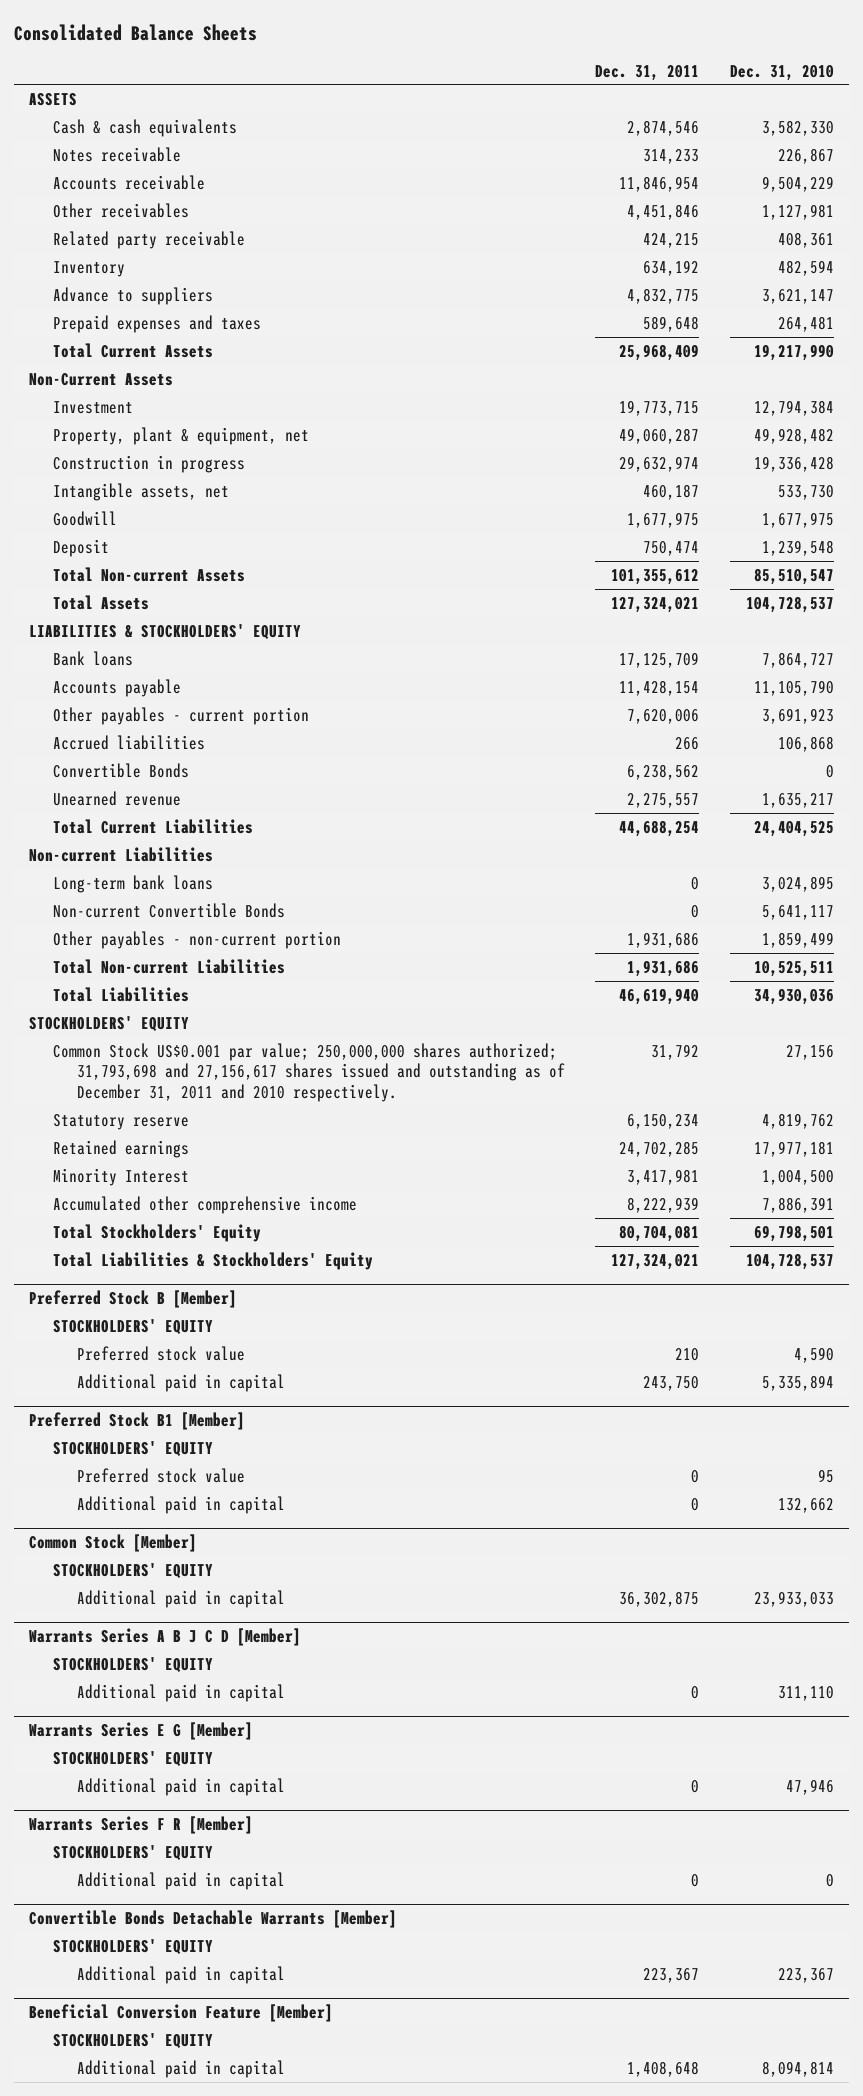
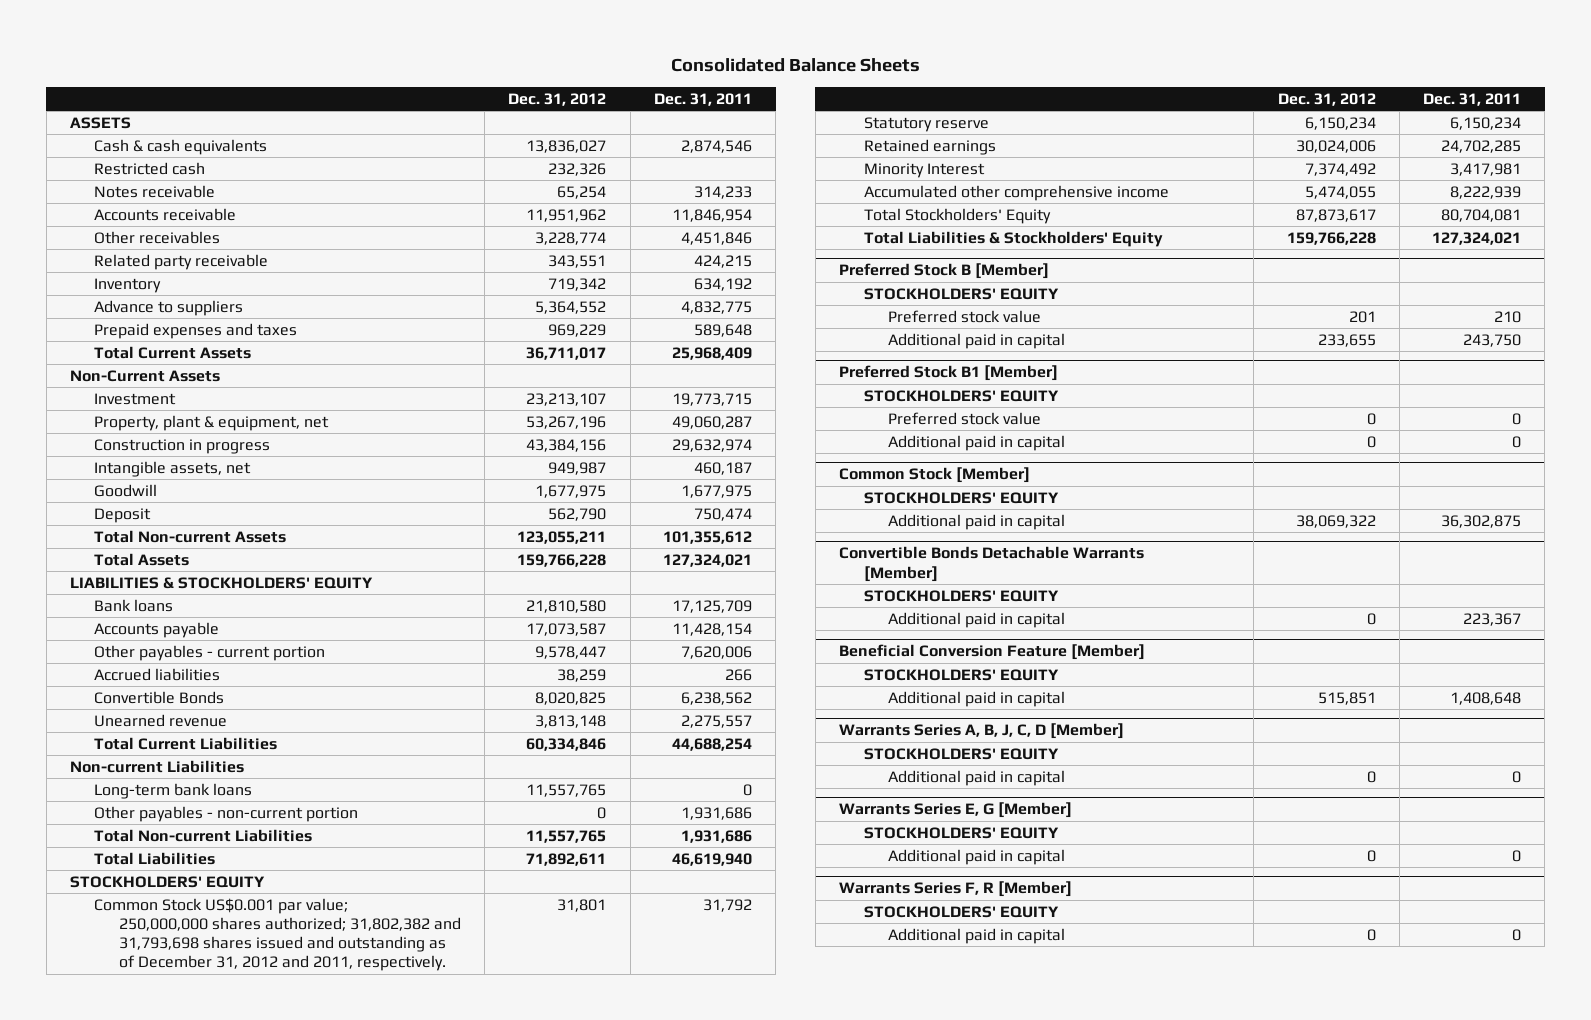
[730,64,835,81] Dec. 31, 2010 -> none
none -> [508,92,607,106] Dec. 31, 2012
none -> [94,161,206,175] Restricted cash
[52,902,285,918] Non-current Convertible Bonds -> none
[52,1042,565,1103] Common Stock US$0.001 par value; 250,000,000 shares authorized; 31,793,698 and 27,156,617 shares issued and outstanding as of December 31, 2011 and 2010 respectively. -> [94,897,461,972] Common Stock US$0.001 par value; 250,000,000 shares authorized; 31,802,382 and 31,793,698 shares issued and outstanding as of December 31, 2012 and 2011, respectively.
[28,1628,301,1647] Warrants Series A B J C D [Member] -> none
[52,1656,213,1673] STOCKHOLDERS' EQUITY -> none
[76,1683,285,1702] Additional paid in capital -> none
[28,1722,253,1741] Warrants Series E G [Member] -> none
[52,1750,213,1767] STOCKHOLDERS' EQUITY -> none
[76,1777,285,1796] Additional paid in capital -> none
[28,1816,253,1835] Warrants Series F R [Member] -> none
[52,1844,213,1861] STOCKHOLDERS' EQUITY -> none
[76,1871,285,1890] Additional paid in capital -> none
none -> [839,723,1125,740] Warrants Series A, B, J, C, D [Member]
none -> [863,747,1059,760] STOCKHOLDERS' EQUITY
none -> [888,769,1066,786] Additional paid in capital
none -> [839,802,1073,819] Warrants Series E, G [Member]
none -> [863,826,1059,839] STOCKHOLDERS' EQUITY
none -> [888,848,1066,865] Additional paid in capital
none -> [839,881,1073,898] Warrants Series F, R [Member]
none -> [863,905,1059,918] STOCKHOLDERS' EQUITY
none -> [888,927,1066,944] Additional paid in capital

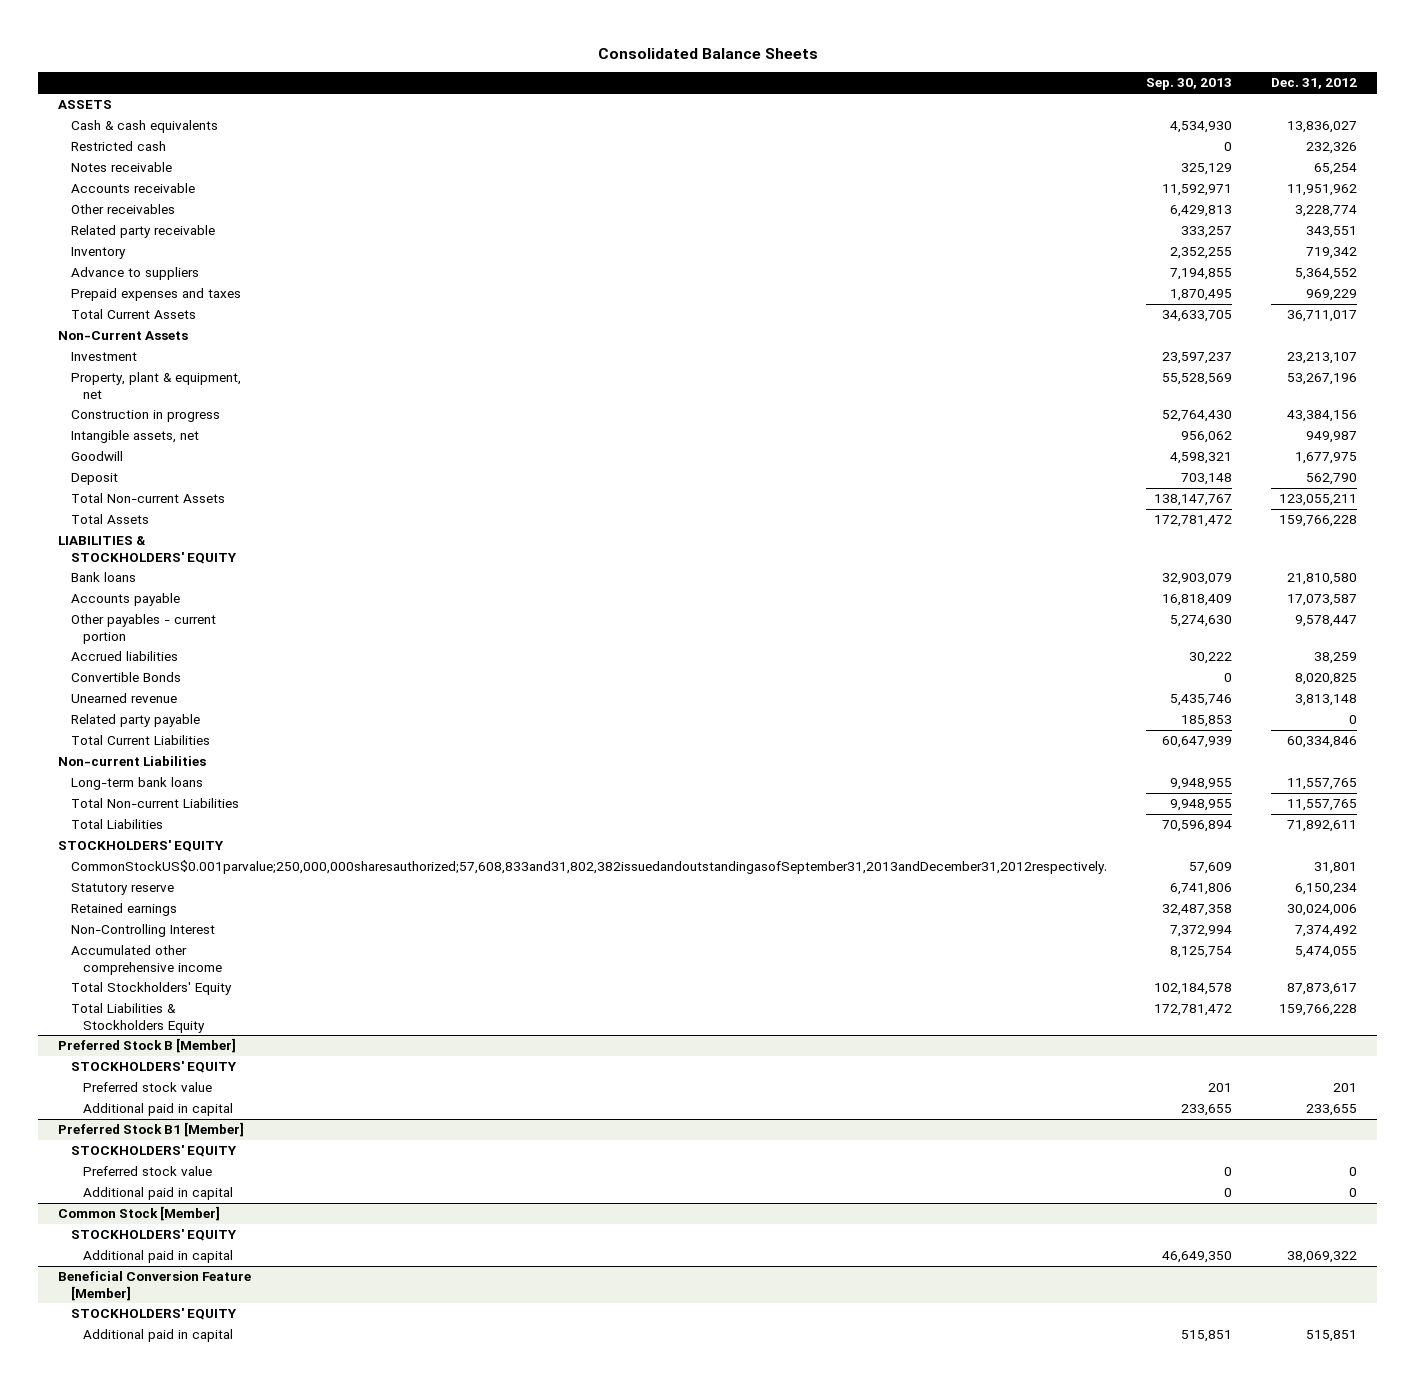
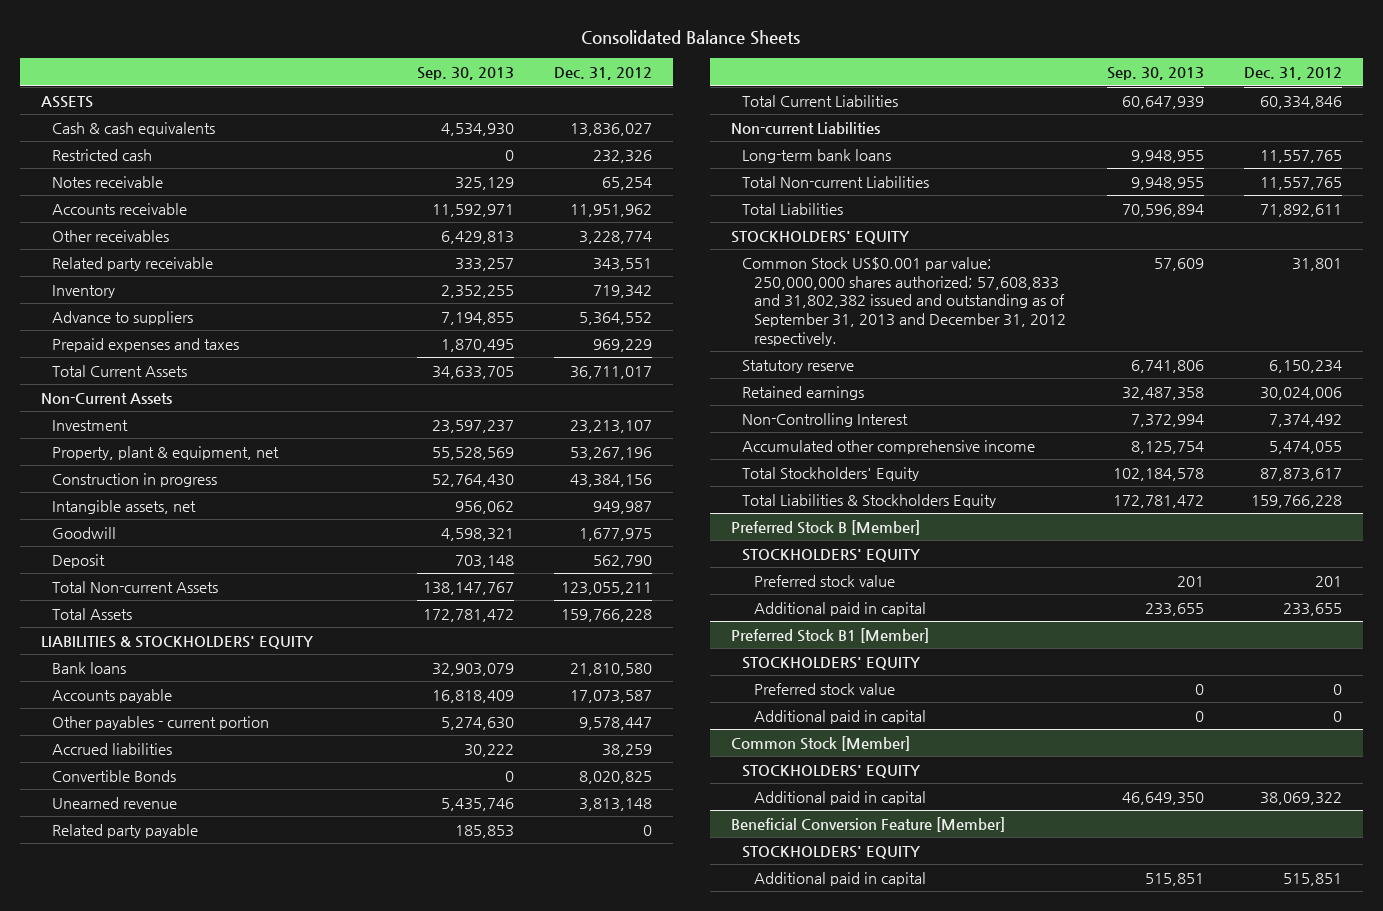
[70,860,1107,875] CommonStockUS$0.001parvalue;250,000,000sharesauthorized;57,608,833and31,802,382issuedandoutstandingasofSeptember31,2013andDecember31,2012respectively. -> [742,256,1066,347] Common Stock US$0.001 par value; 250,000,000 shares authorized; 57,608,833 and 31,802,382 issued and outstanding as of September 31, 2013 and December 31, 2012 respectively.

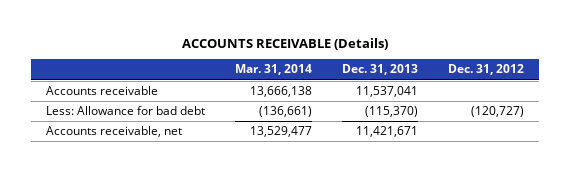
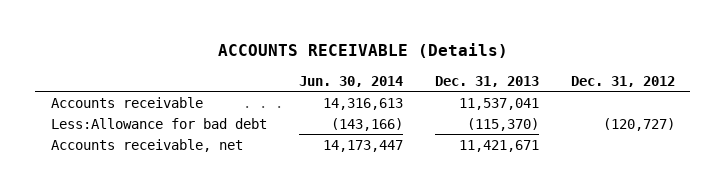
[234,64,312,76] Mar. 31, 2014 -> none
none -> [298,75,403,87] Jun. 30, 2014
[45,106,205,116] Less: Allowance for bad debt -> [51,117,268,129] Less:Allowance for bad debt

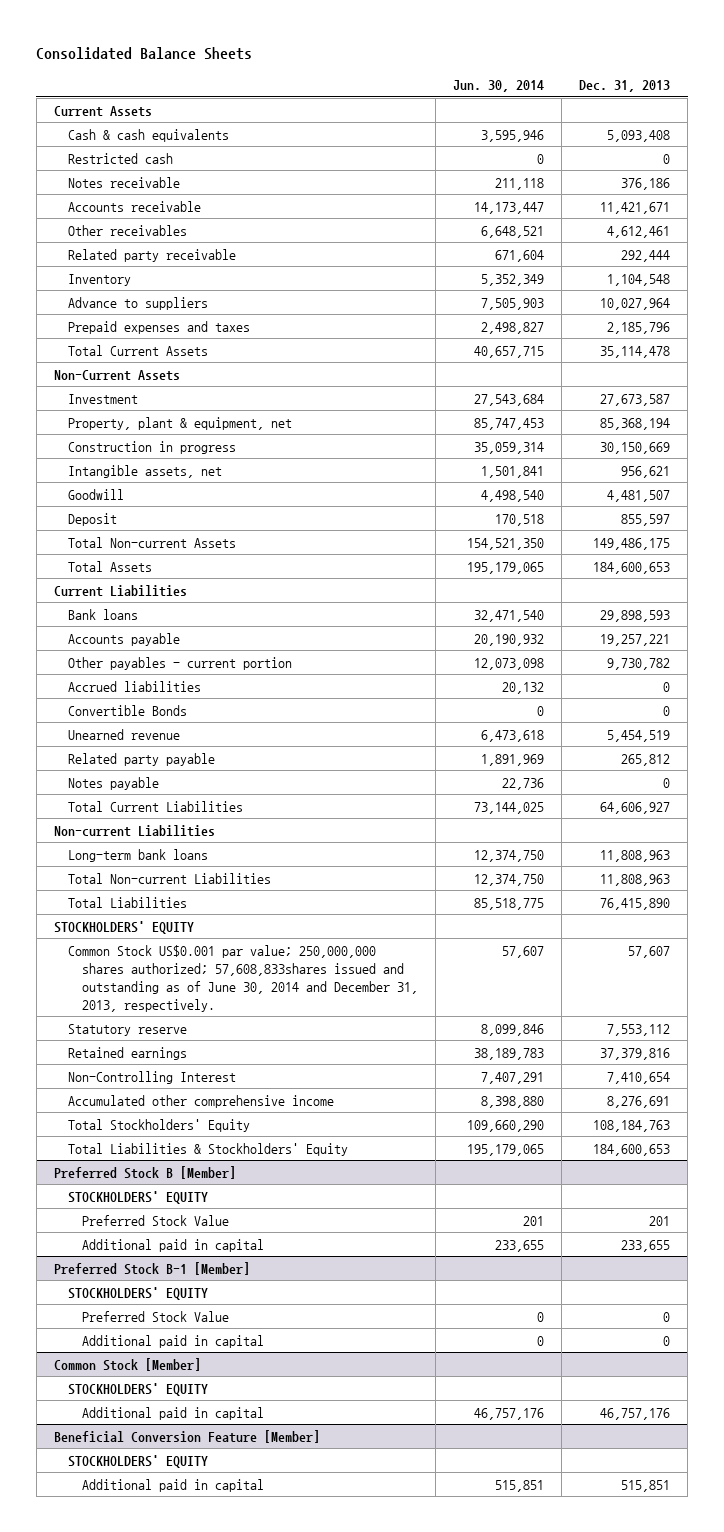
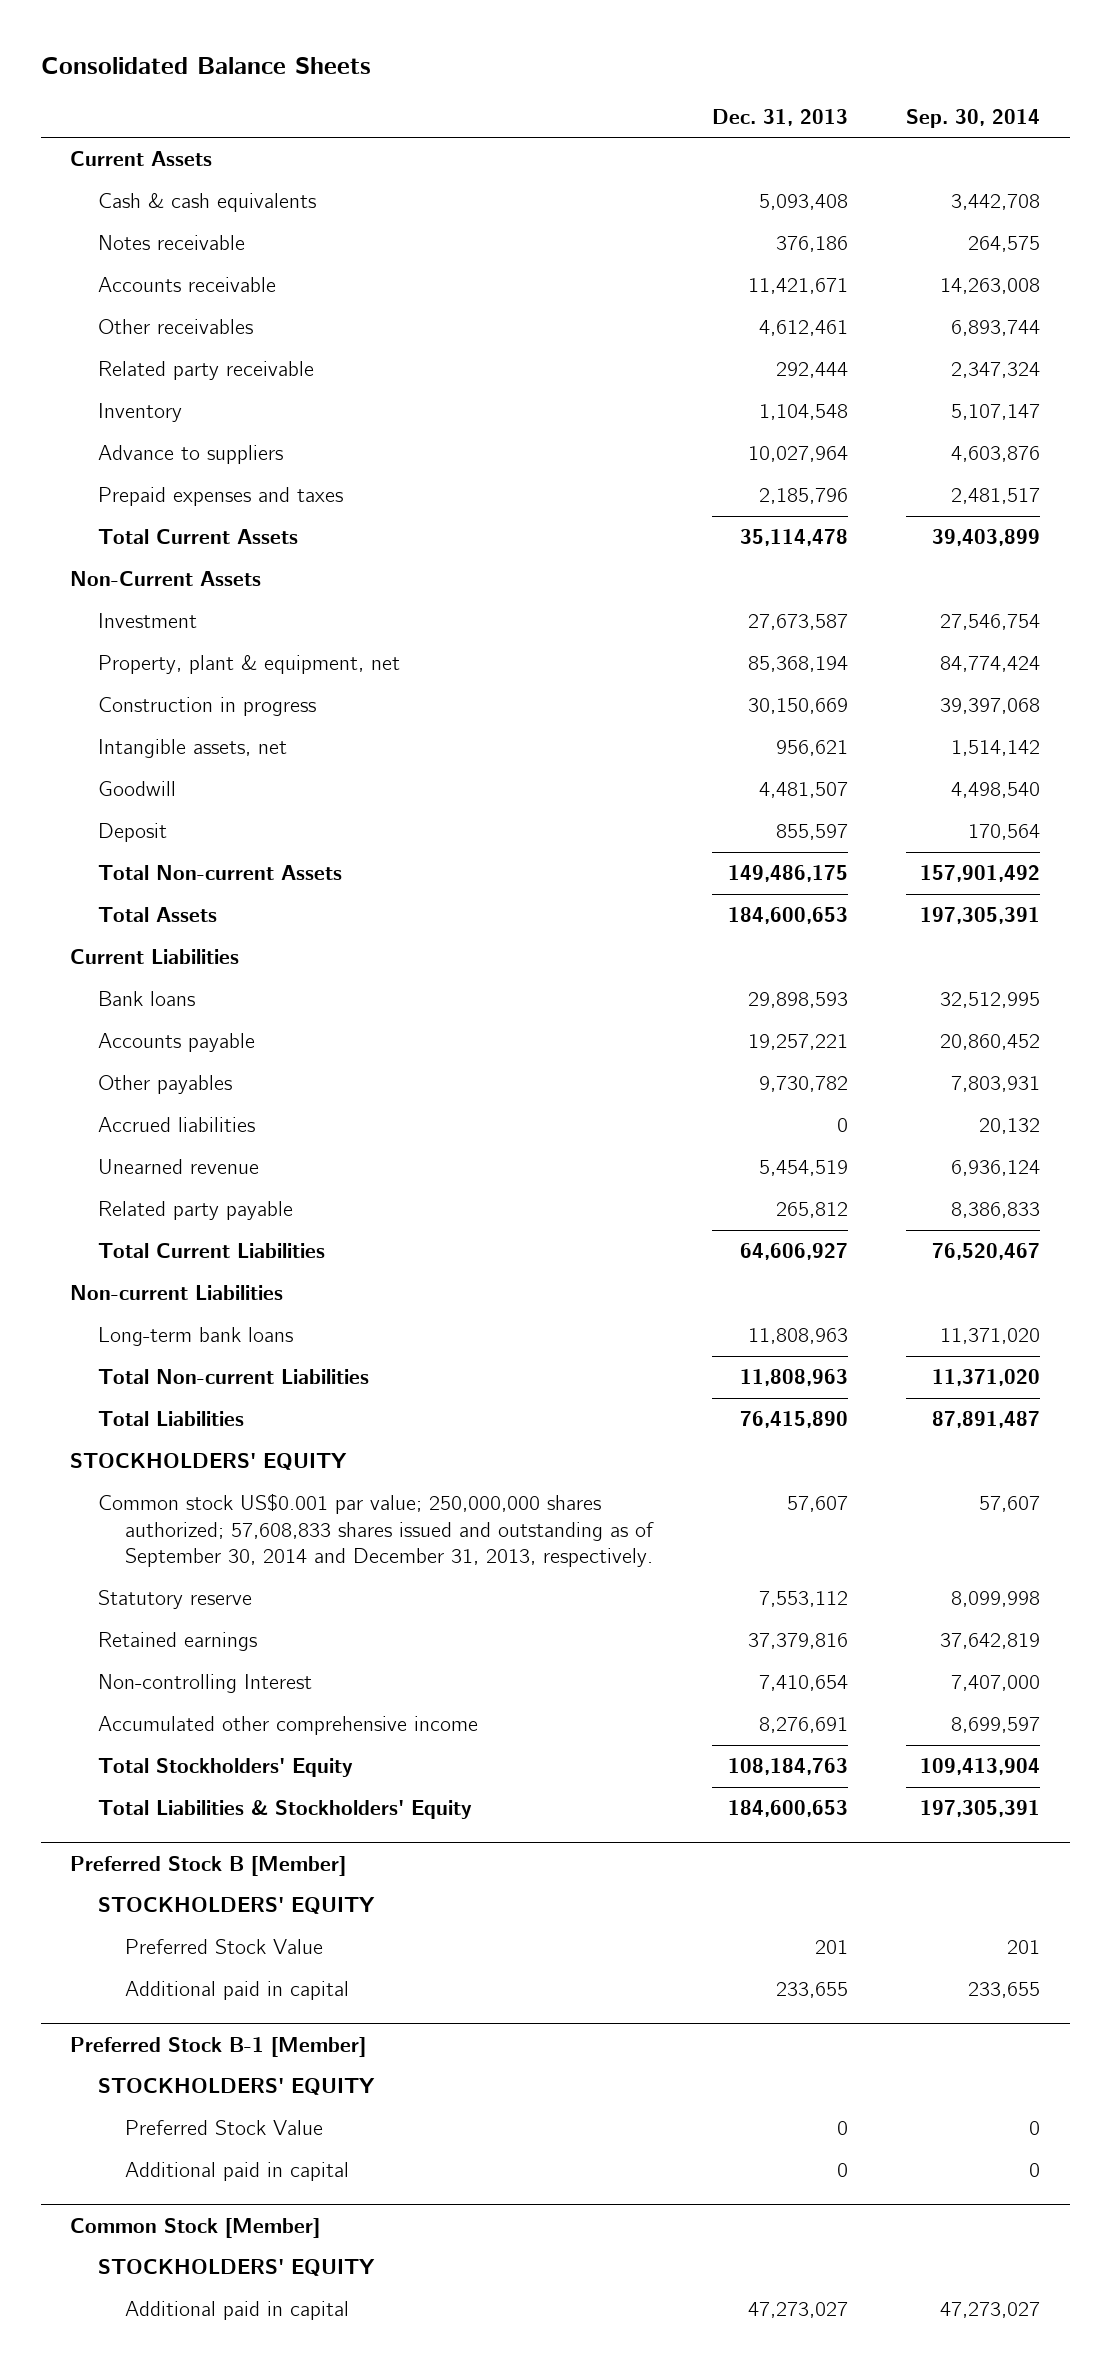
[453,79,545,92] Jun. 30, 2014 -> none
none -> [906,108,1041,128] Sep. 30, 2014
[67,152,173,164] Restricted cash -> none
[67,656,292,670] Other payables - current portion -> [97,1075,232,1095] Other payables
[67,704,187,716] Convertible Bonds -> none
[67,776,159,790] Notes payable -> none
[67,944,418,1012] Common Stock US$0.001 par value; 250,000,000 shares authorized; 57,608,833shares issued and outstanding as of June 30, 2014 and December 31, 2013, respectively. -> [97,1493,655,1568] Common stock US$0.001 par value; 250,000,000 shares authorized; 57,608,833 shares issued and outstanding as of September 30, 2014 and December 31, 2013, respectively.
[67,1070,236,1084] Non-Controlling Interest -> [97,1674,312,1694] Non-controlling Interest
[53,1429,320,1443] Beneficial Conversion Feature [Member] -> none
[67,1454,208,1468] STOCKHOLDERS' EQUITY -> none
[81,1478,264,1492] Additional paid in capital -> none
[600,1407,671,1420] 46,757,176 -> [747,2302,848,2319] 47,273,027

